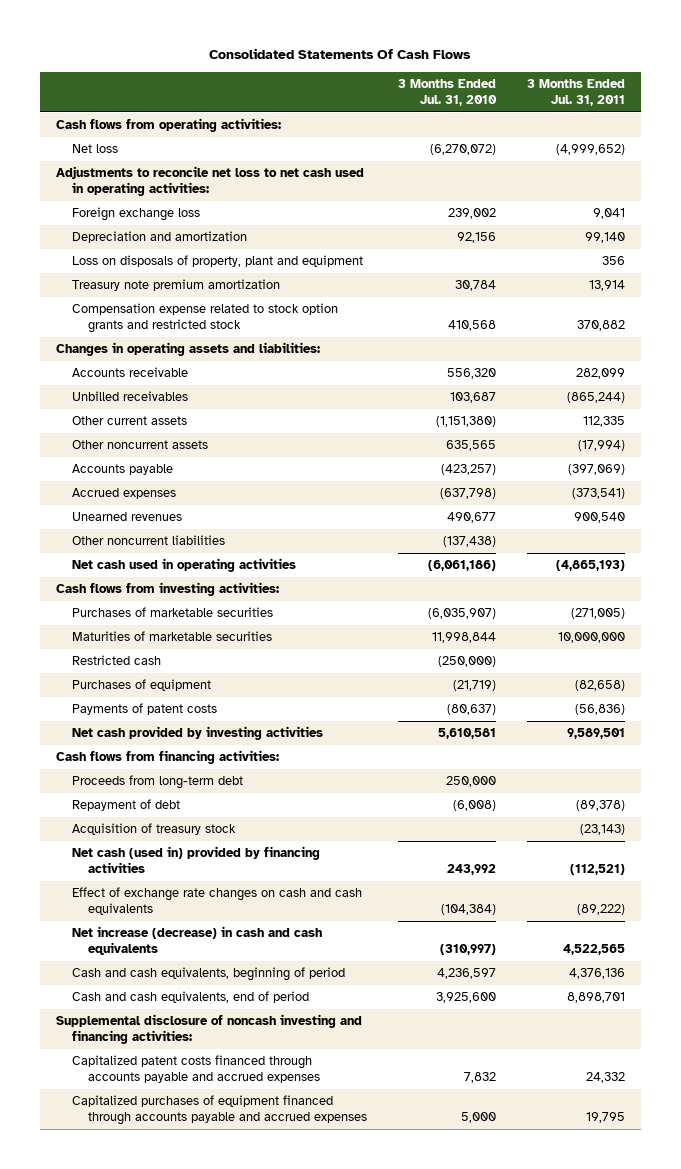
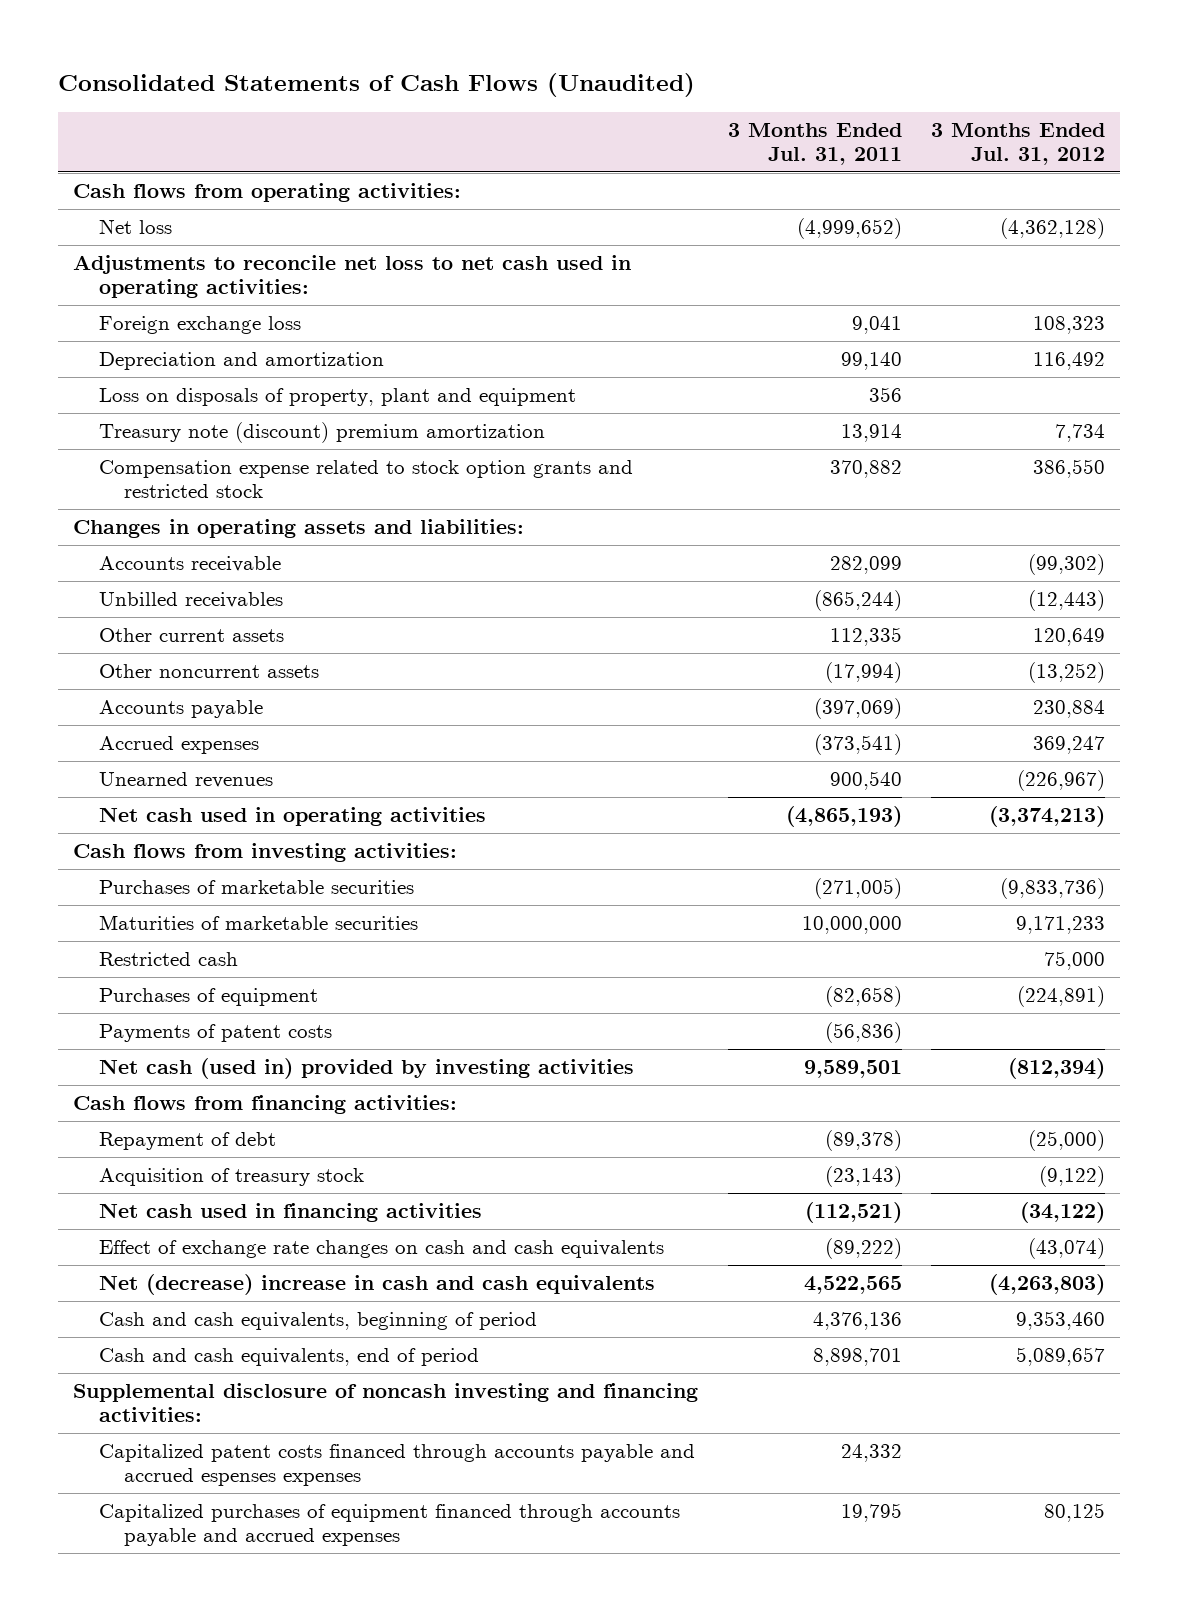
[209,48,472,60] Consolidated Statements Of Cash Flows -> [58,72,696,97] Consolidated Statements of Cash Flows (Unaudited)
[398,78,498,106] 3 Months Ended Jul. 31, 2010 -> none
none -> [931,122,1106,166] 3 Months Ended Jul. 31, 2012
[71,279,280,292] Treasury note premium amortization -> [98,422,545,444] Treasury note (discount) premium amortization
[71,535,225,546] Other noncurrent liabilities -> none
[71,726,323,741] Net cash provided by investing activities -> [98,1058,634,1080] Net cash (used in) provided by investing activities
[71,775,243,790] Proceeds from long-term debt -> none
[71,846,320,874] Net cash (used in) provided by financing activities -> [98,1203,482,1223] Net cash used in financing activities
[71,926,322,956] Net increase (decrease) in cash and cash equivalents -> [98,1274,655,1296] Net (decrease) increase in cash and cash equivalents
[71,1055,321,1084] Capitalized patent costs financed through accounts payable and accrued expenses -> [98,1444,695,1487] Capitalized patent costs financed through accounts payable and accrued espenses expenses

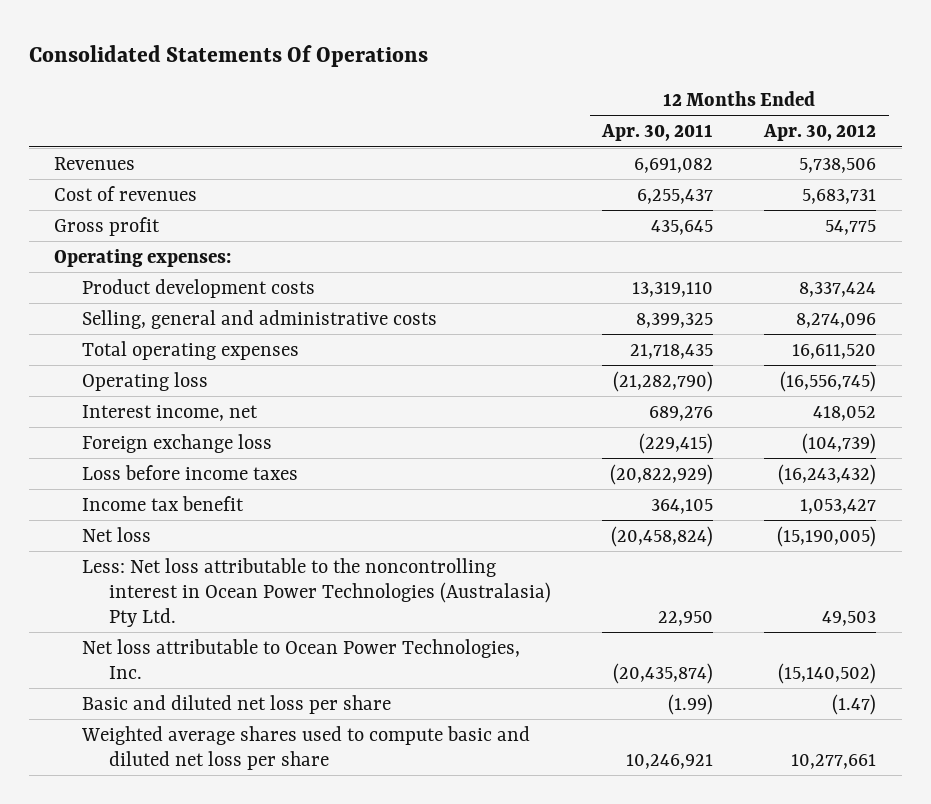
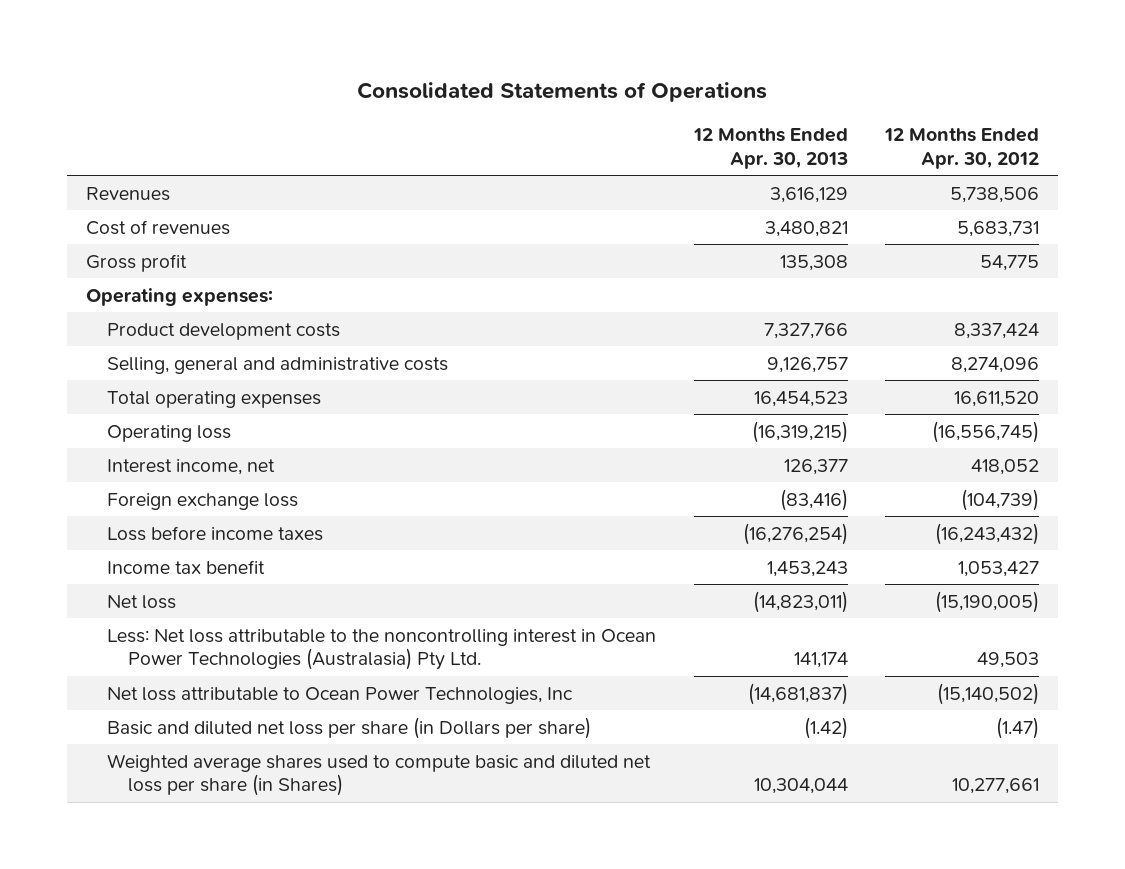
[28,45,428,68] Consolidated Statements Of Operations -> [357,81,768,102] Consolidated Statements of Operations
[601,124,714,142] Apr. 30, 2011 -> none
none -> [692,128,848,169] 12 Months Ended Apr. 30, 2013
[81,638,520,679] Net loss attributable to Ocean Power Technologies, Inc. -> [107,686,574,704] Net loss attributable to Ocean Power Technologies, Inc
[81,694,391,714] Basic and diluted net loss per share -> [107,716,592,739] Basic and diluted net loss per share (in Dollars per share)
[80,725,530,770] Weighted average shares used to compute basic and diluted net loss per share -> [107,753,652,797] Weighted average shares used to compute basic and diluted net loss per share (in Shares)

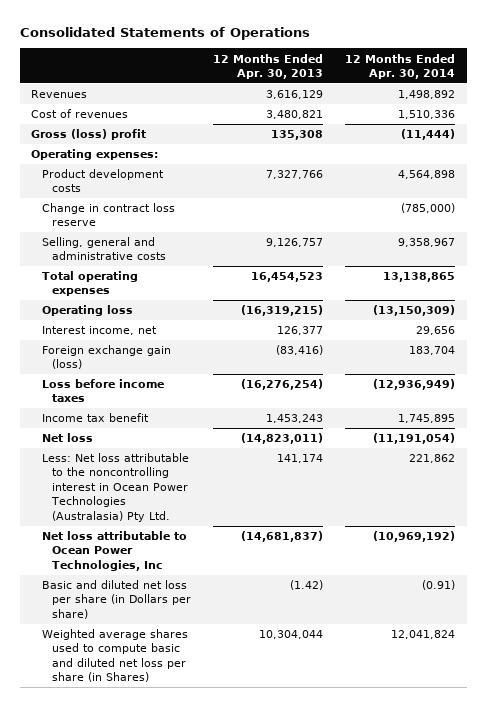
[883,128,1039,169] 12 Months Ended Apr. 30, 2012 -> none
none -> [345,53,456,79] 12 Months Ended Apr. 30, 2014
[85,253,187,272] Gross profit -> [31,129,147,141] Gross (loss) profit
none -> [41,203,175,227] Change in contract loss reserve
[107,492,299,510] Foreign exchange loss -> [41,345,171,370] Foreign exchange gain (loss)

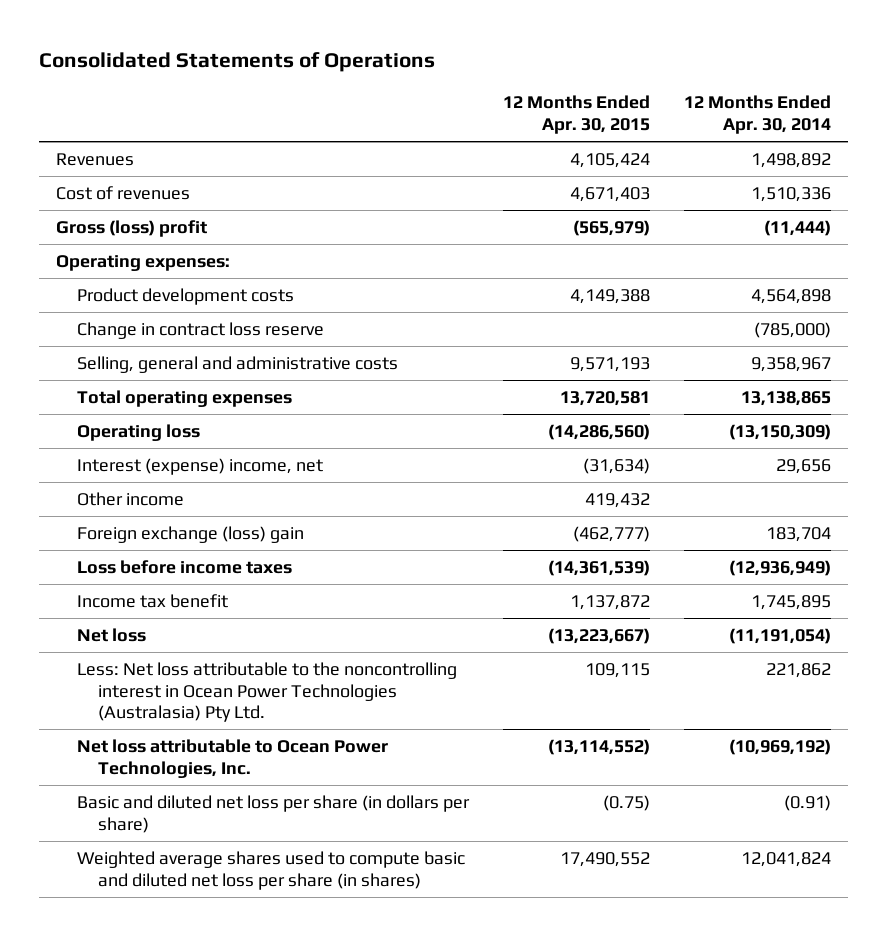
[213,53,324,79] 12 Months Ended Apr. 30, 2013 -> none
none -> [503,95,651,134] 12 Months Ended Apr. 30, 2015
[41,326,157,336] Interest income, net -> [77,458,324,476] Interest (expense) income, net
none -> [77,492,185,507] Other income
[41,345,171,370] Foreign exchange gain (loss) -> [77,526,305,544] Foreign exchange (loss) gain
[41,531,187,571] Net loss attributable to Ocean Power Technologies, Inc -> [77,739,389,778] Net loss attributable to Ocean Power Technologies, Inc.
[41,580,192,619] Basic and diluted net loss per share (in Dollars per share) -> [77,795,471,833] Basic and diluted net loss per share (in dollars per share)
[41,629,188,683] Weighted average shares used to compute basic and diluted net loss per share (in Shares) -> [77,851,466,890] Weighted average shares used to compute basic and diluted net loss per share (in shares)

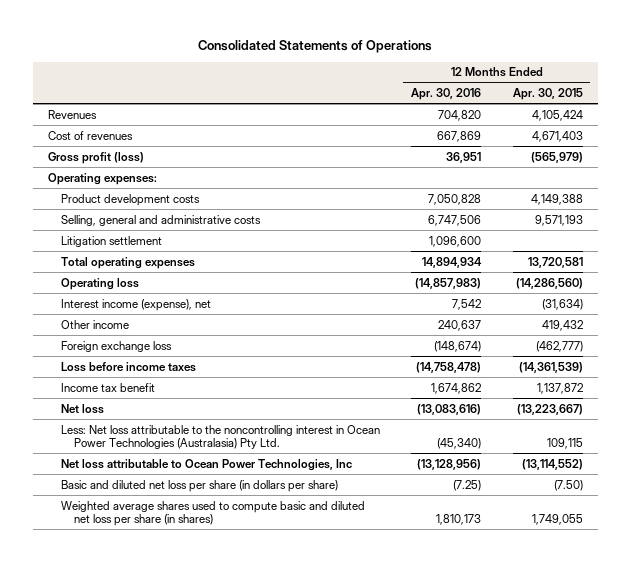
[684,95,832,134] 12 Months Ended Apr. 30, 2014 -> none
none -> [411,88,482,101] Apr. 30, 2016
[56,220,208,238] Gross (loss) profit -> [48,151,145,164] Gross profit (loss)
[77,322,325,340] Change in contract loss reserve -> none
none -> [60,235,162,247] Litigation settlement
[77,458,324,476] Interest (expense) income, net -> [60,298,211,311] Interest income (expense), net
[77,526,305,544] Foreign exchange (loss) gain -> [60,340,172,352] Foreign exchange loss
[77,739,389,778] Net loss attributable to Ocean Power Technologies, Inc. -> [60,458,352,471] Net loss attributable to Ocean Power Technologies, Inc
[603,795,651,812] (0.75) -> [553,479,583,491] (7.50)
[560,852,651,868] 17,490,552 -> [531,514,583,526] 1,749,055

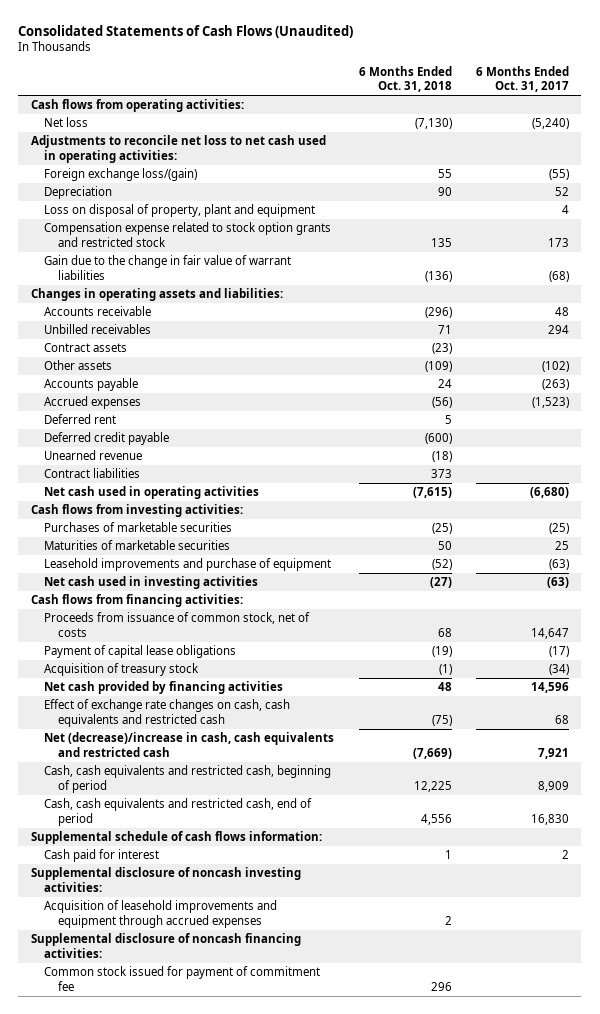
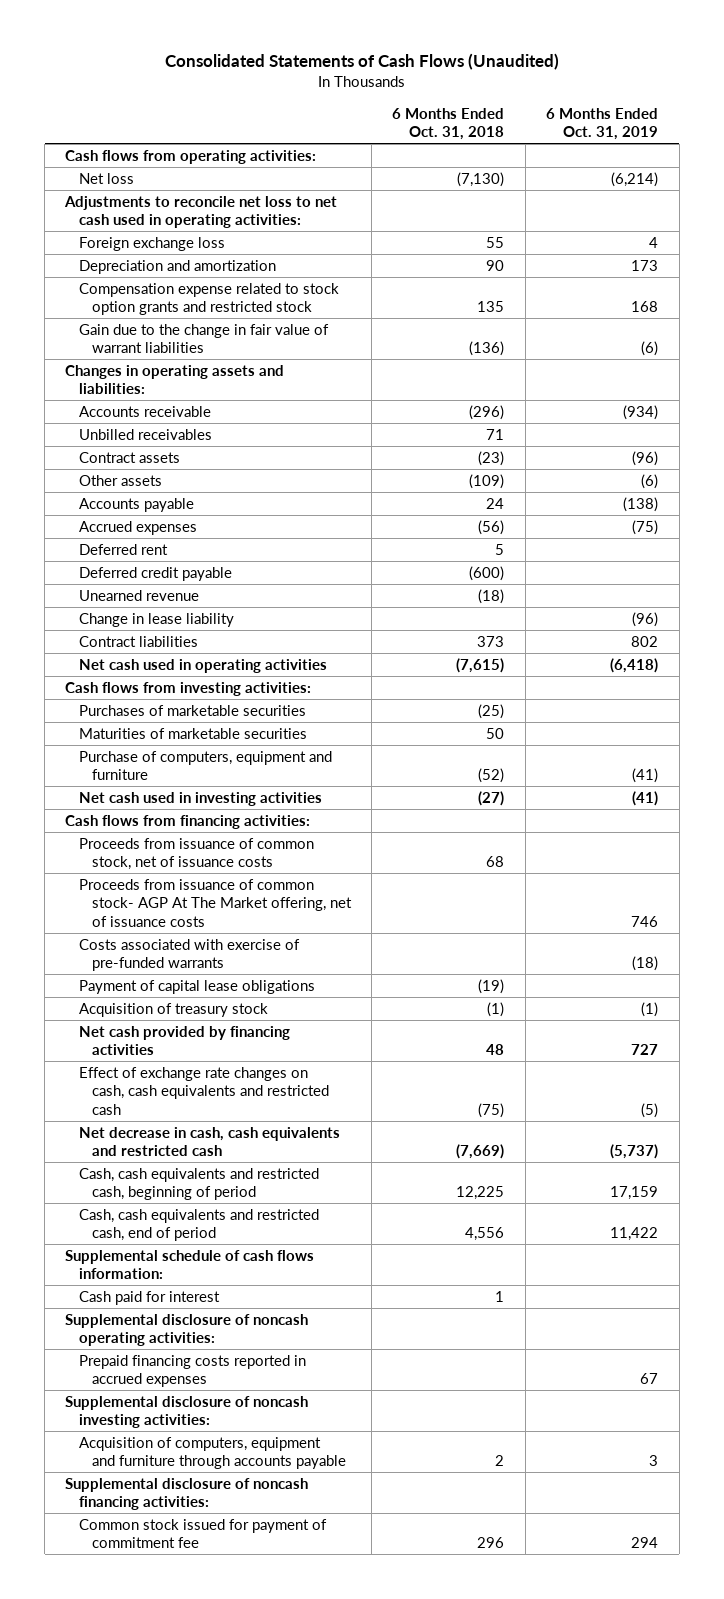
[476,65,570,93] 6 Months Ended Oct. 31, 2017 -> none
none -> [546,107,659,140] 6 Months Ended Oct. 31, 2019
[44,204,316,218] Loss on disposal of property, plant and equipment -> none
[44,168,198,182] Foreign exchange loss/(gain) -> [78,236,225,251] Foreign exchange loss
[44,186,113,200] Depreciation -> [78,259,276,274] Depreciation and amortization
none -> [78,612,234,627] Change in lease liability
[44,558,332,572] Leasehold improvements and purchase of equipment -> [78,750,332,781] Purchase of computers, equipment and furniture
[44,612,311,637] Proceeds from issuance of common stock, net of costs -> [78,837,314,871] Proceeds from issuance of common stock, net of issuance costs
none -> [78,878,352,927] Proceeds from issuance of common stock- AGP At The Market offering, net of issuance costs
none -> [78,938,300,972] Costs associated with exercise of pre-funded warrants
[44,732,335,757] Net (decrease)/increase in cash, cash equivalents and restricted cash -> [78,1126,340,1157] Net decrease in cash, cash equivalents and restricted cash
none -> [65,1313,309,1347] Supplemental disclosure of noncash operating activities:
none -> [78,1354,306,1388] Prepaid financing costs reported in accrued expenses
[44,900,278,928] Acquisition of leasehold improvements and equipment through accrued expenses -> none
none -> [78,1436,346,1470] Acquisition of computers, equipment and furniture through accounts payable

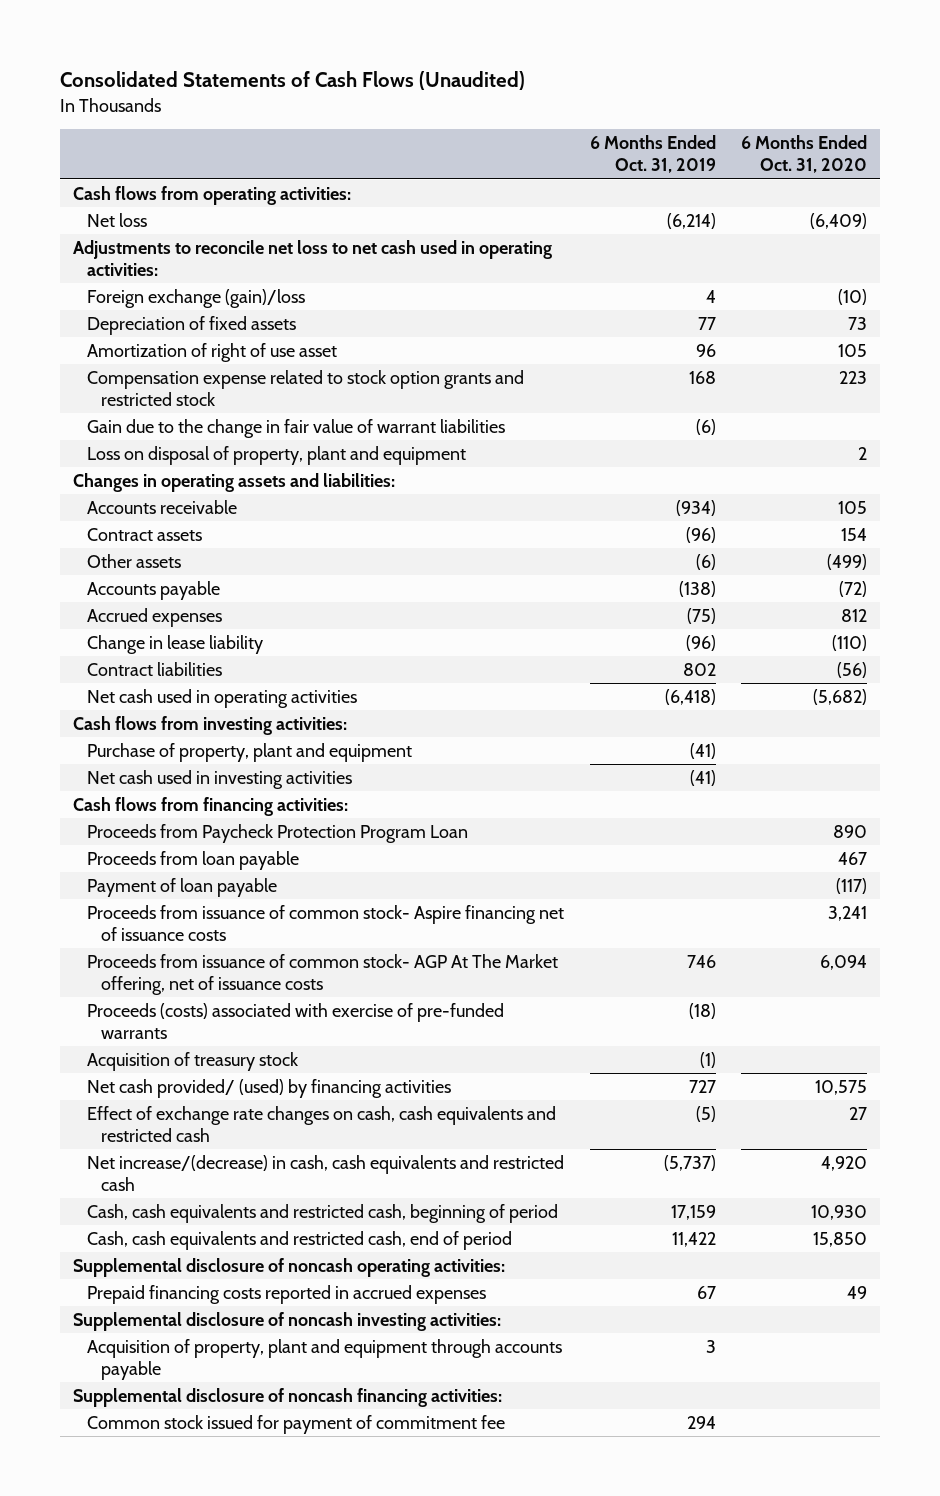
[392,107,505,140] 6 Months Ended Oct. 31, 2018 -> none
none -> [741,135,868,174] 6 Months Ended Oct. 31, 2020
[78,259,276,274] Depreciation and amortization -> none
[78,236,225,251] Foreign exchange loss -> [86,288,305,308] Foreign exchange (gain)/loss
none -> [86,315,296,335] Depreciation of fixed assets
none -> [86,342,337,362] Amortization of right of use asset
none -> [86,445,466,465] Loss on disposal of property, plant and equipment
[78,428,212,440] Unbilled receivables -> none
[78,543,168,555] Deferred rent -> none
[78,566,232,581] Deferred credit payable -> none
[78,589,199,601] Unearned revenue -> none
[78,704,306,716] Purchases of marketable securities -> none
[78,727,307,739] Maturities of marketable securities -> none
[78,750,332,781] Purchase of computers, equipment and furniture -> [86,742,412,762] Purchase of property, plant and equipment
none -> [86,823,468,843] Proceeds from Paycheck Protection Program Loan
none -> [86,850,299,870] Proceeds from loan payable
none -> [86,877,277,897] Payment of loan payable
[78,837,314,871] Proceeds from issuance of common stock, net of issuance costs -> [86,904,564,941] Proceeds from issuance of common stock- Aspire financing net of issuance costs
[78,979,315,994] Payment of capital lease obligations -> none
[78,938,300,972] Costs associated with exercise of pre-funded warrants -> [86,1002,504,1039] Proceeds (costs) associated with exercise of pre-funded warrants
[78,1025,290,1056] Net cash provided by financing activities -> [86,1078,451,1098] Net cash provided/ (used) by financing activities
[78,1126,340,1157] Net decrease in cash, cash equivalents and restricted cash -> [86,1154,564,1191] Net increase/(decrease) in cash, cash equivalents and restricted cash
[65,1249,315,1280] Supplemental schedule of cash flows information: -> none
[78,1290,220,1305] Cash paid for interest -> none
[78,1436,346,1470] Acquisition of computers, equipment and furniture through accounts payable -> [86,1338,562,1380] Acquisition of property, plant and equipment through accounts payable

